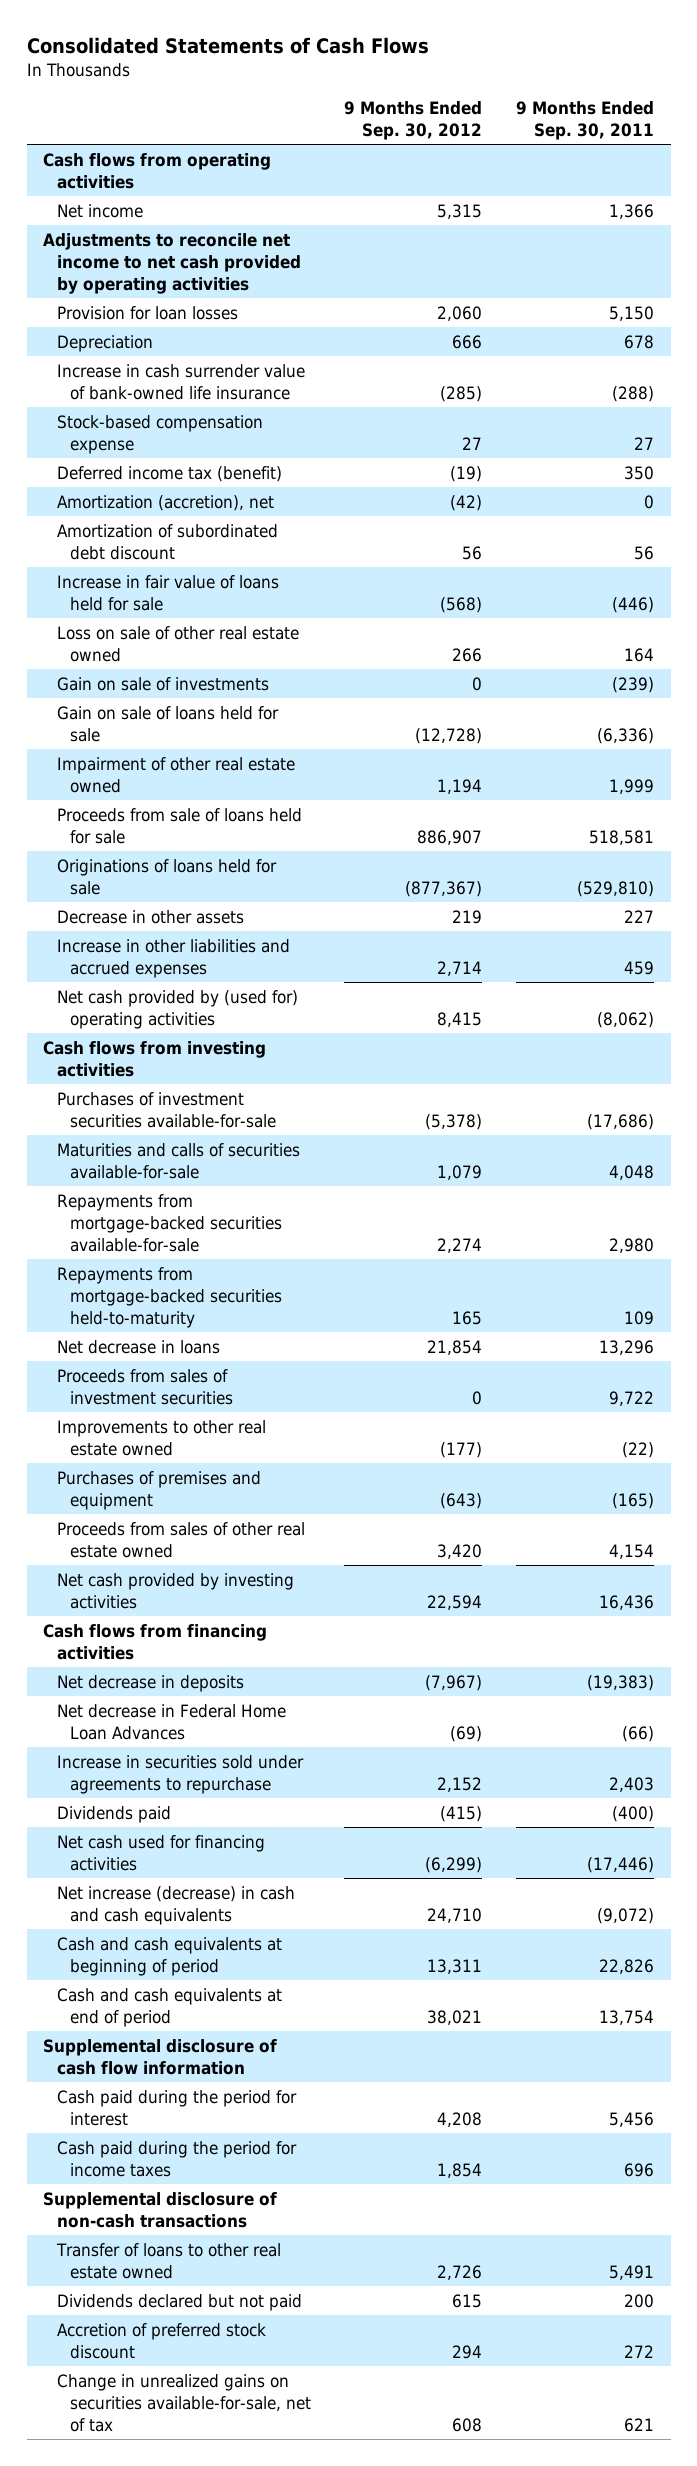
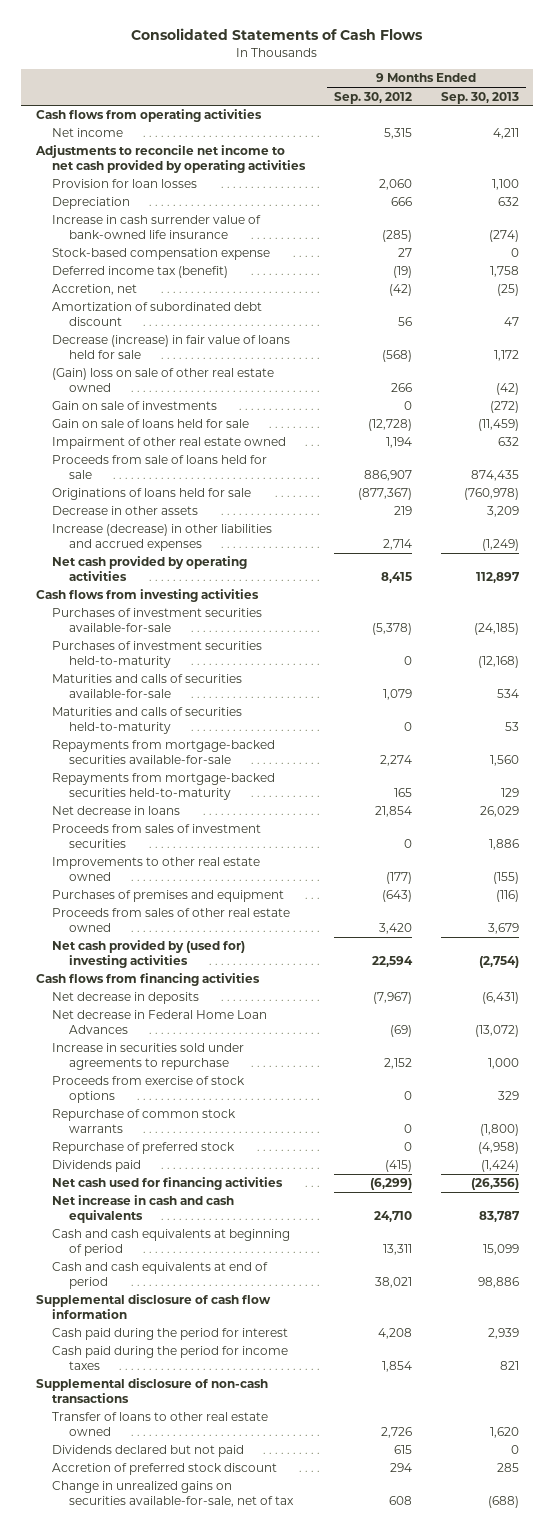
[515,100,654,140] 9 Months Ended Sep. 30, 2011 -> none
none -> [440,91,519,104] Sep. 30, 2013
[56,494,274,511] Amortization (accretion), net -> [52,284,138,296] Accretion, net
[56,574,279,611] Increase in fair value of loans held for sale -> [52,335,291,359] Decrease (increase) in fair value of loans held for sale
[56,625,299,662] Loss on sale of other real estate owned -> [52,368,275,392] (Gain) loss on sale of other real estate owned
[56,938,290,978] Increase in other liabilities and accrued expenses -> [52,524,273,551] Increase (decrease) in other liabilities and accrued expenses
[56,989,298,1029] Net cash provided by (used for) operating activities -> [52,556,248,581] Net cash provided by operating activities
none -> [52,641,263,668] Purchases of investment securities held-to-maturity
none -> [52,707,243,734] Maturities and calls of securities held-to-maturity
[56,1572,294,1609] Net cash provided by investing activities -> [52,940,246,968] Net cash provided by (used for) investing activities
none -> [52,1076,246,1103] Proceeds from exercise of stock options
none -> [52,1109,237,1133] Repurchase of common stock warrants
none -> [52,1142,236,1155] Repurchase of preferred stock
[56,1885,295,1925] Net increase (decrease) in cash and cash equivalents -> [52,1195,235,1223] Net increase in cash and cash equivalents

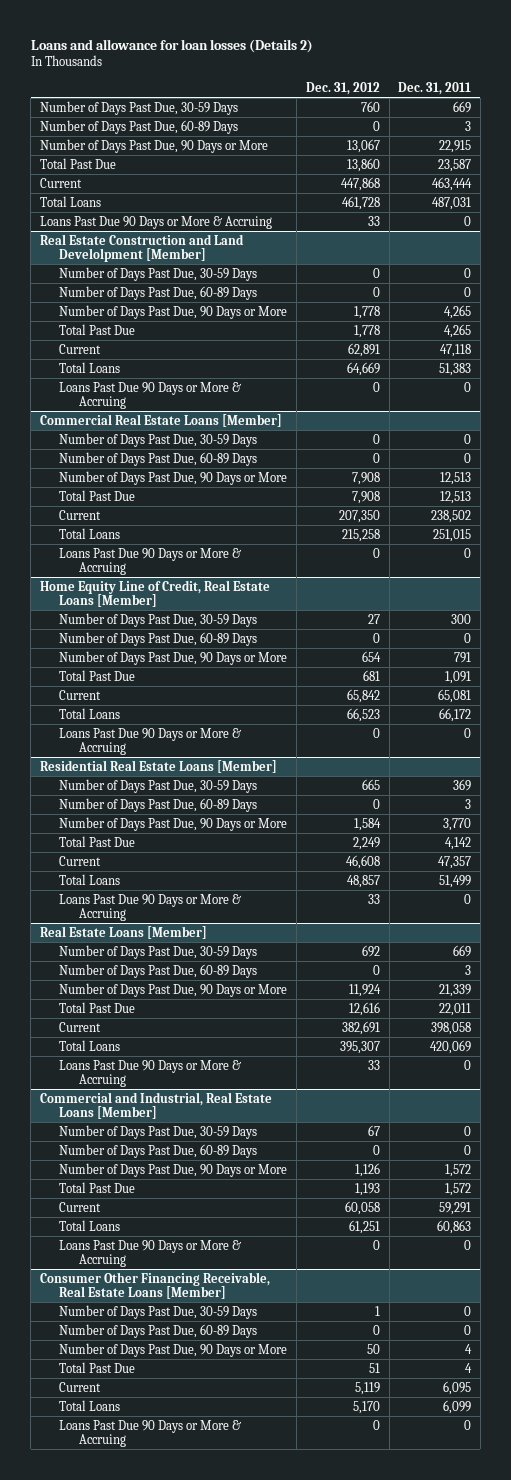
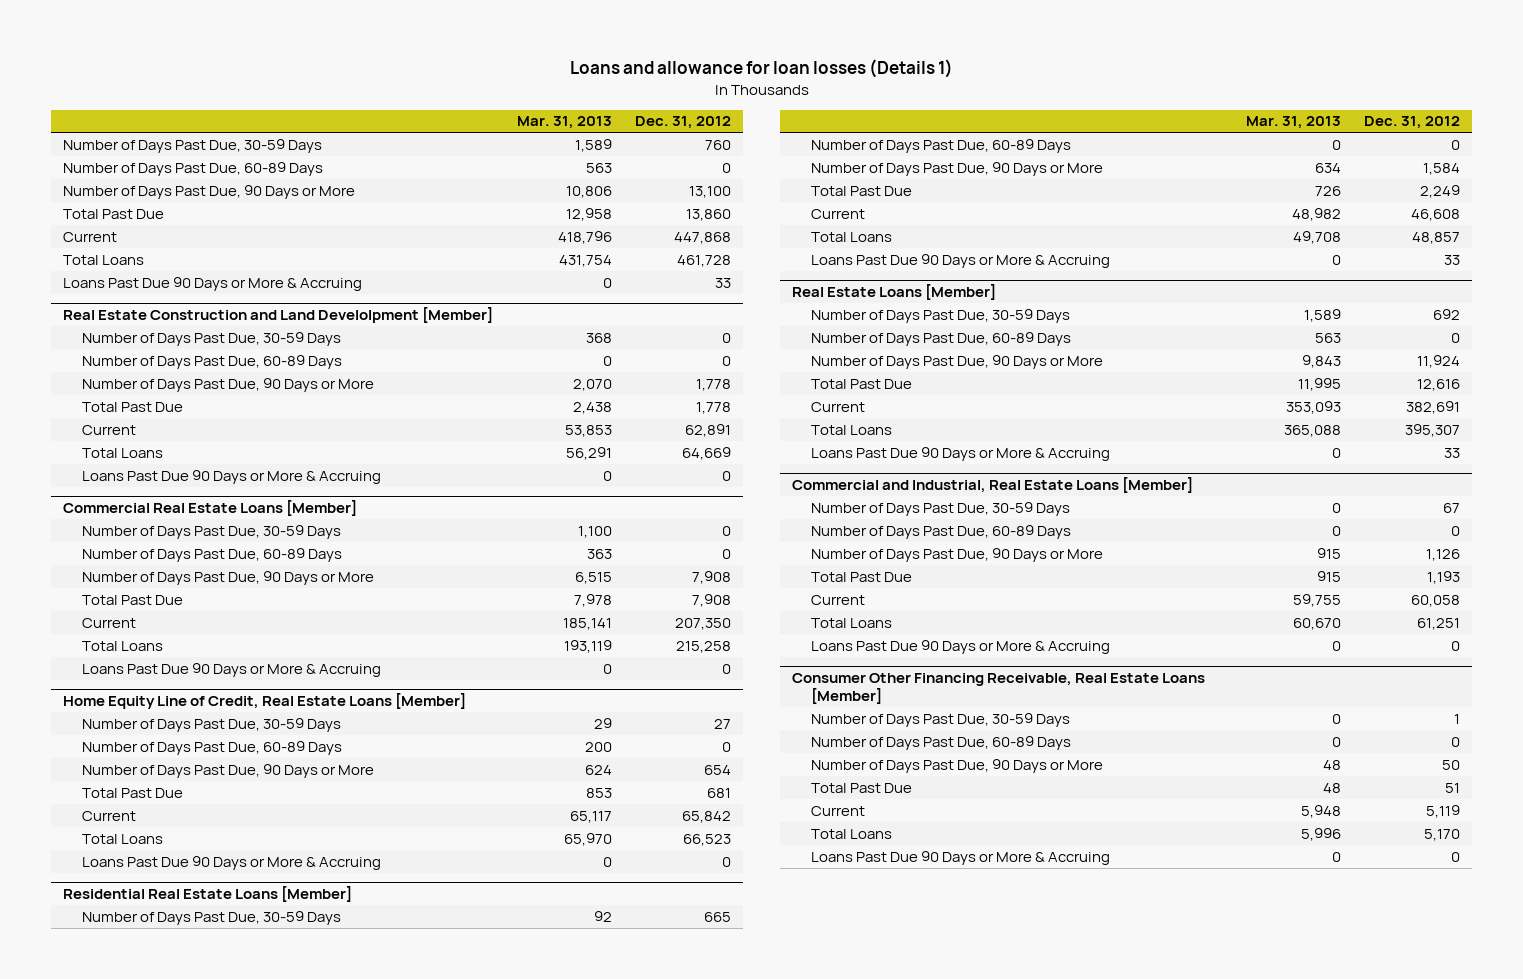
[30,38,313,53] Loans and allowance for loan losses (Details 2) -> [569,59,953,79] Loans and allowance for loan losses (Details 1)
[398,82,472,96] Dec. 31, 2011 -> none
none -> [516,116,612,130] Mar. 31, 2013
[346,138,380,153] 13,067 -> [689,185,732,198] 13,100

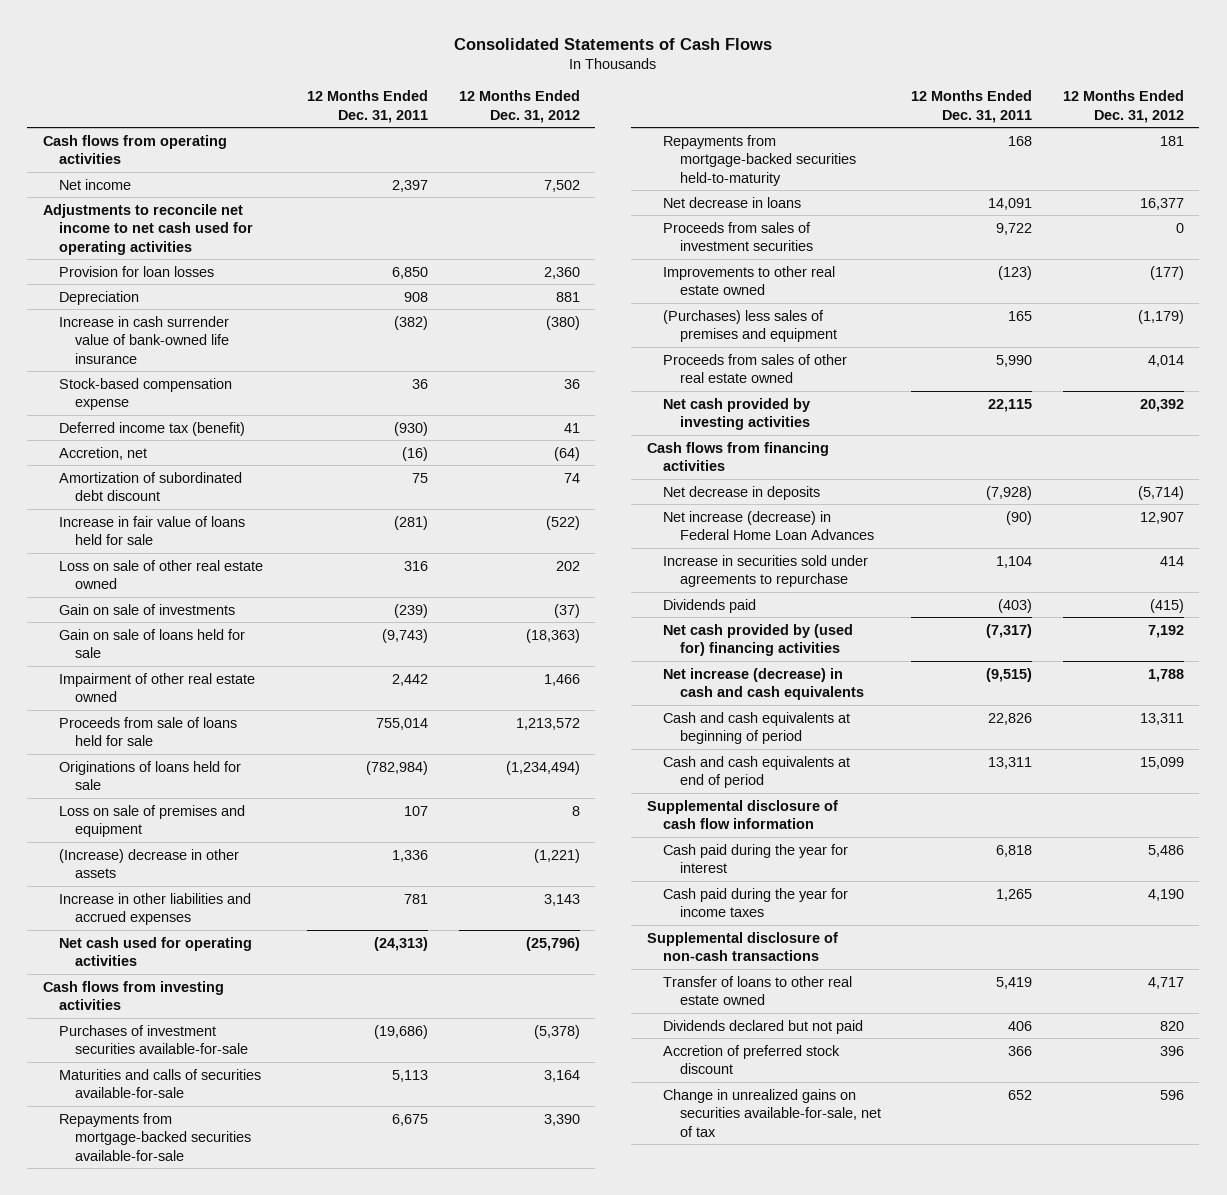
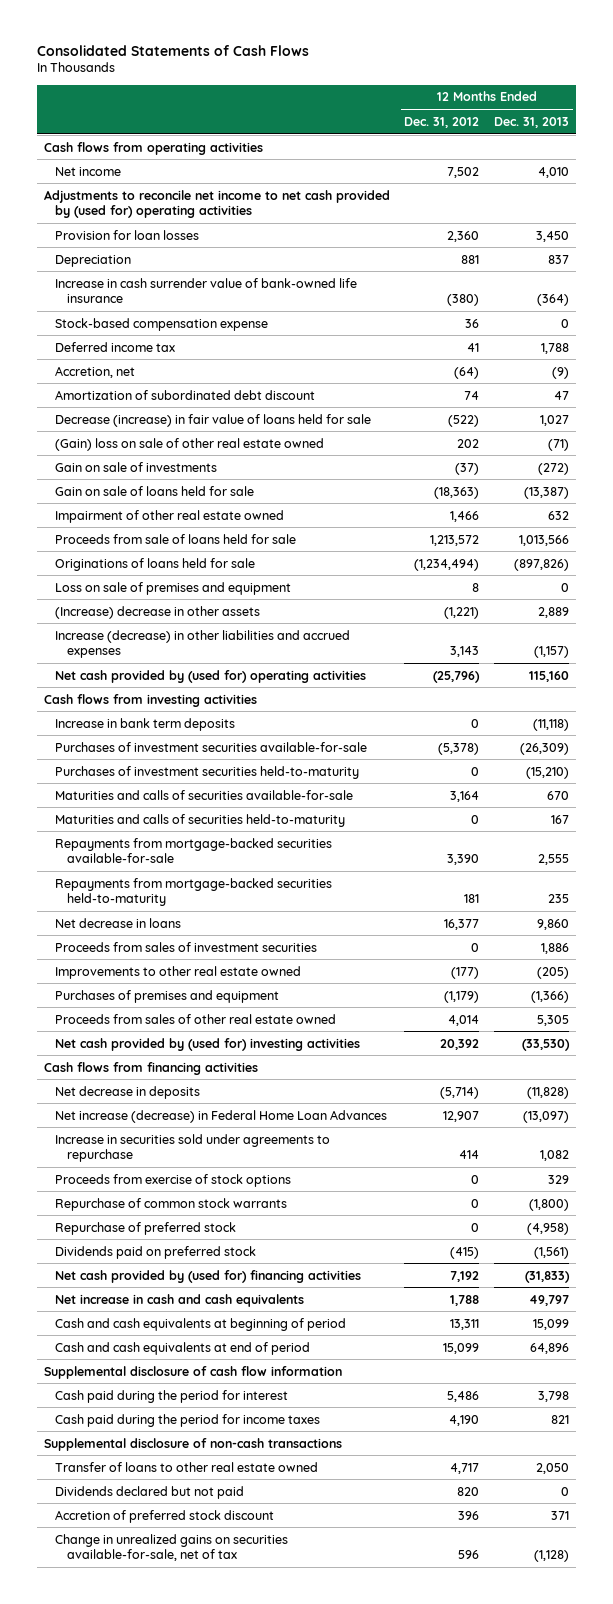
[307,90,429,123] 12 Months Ended Dec. 31, 2011 -> none
none -> [494,116,570,128] Dec. 31, 2013
[42,203,254,255] Adjustments to reconcile net income to net cash used for operating activities -> [43,189,390,218] Adjustments to reconcile net income to net cash provided by (used for) operating activities
[59,421,246,436] Deferred income tax (benefit) -> [55,341,176,352] Deferred income tax
[59,515,246,546] Increase in fair value of loans held for sale -> [55,413,372,427] Decrease (increase) in fair value of loans held for sale
[59,559,264,590] Loss on sale of other real estate owned -> [55,437,325,451] (Gain) loss on sale of other real estate owned
[59,892,252,926] Increase in other liabilities and accrued expenses -> [55,629,351,658] Increase (decrease) in other liabilities and accrued expenses
[59,936,253,967] Net cash used for operating activities -> [55,669,367,683] Net cash provided by (used for) operating activities
none -> [55,717,236,731] Increase in bank term deposits
none -> [55,765,360,779] Purchases of investment securities held-to-maturity
none -> [55,813,346,827] Maturities and calls of securities held-to-maturity
[663,309,837,343] (Purchases) less sales of premises and equipment -> [55,989,280,1003] Purchases of premises and equipment
[663,397,811,431] Net cash provided by investing activities -> [55,1037,361,1051] Net cash provided by (used for) investing activities
none -> [55,1173,292,1187] Proceeds from exercise of stock options
none -> [55,1197,288,1211] Repurchase of common stock warrants
none -> [55,1221,237,1235] Repurchase of preferred stock
[663,598,757,613] Dividends paid -> [55,1245,257,1259] Dividends paid on preferred stock
[663,667,864,701] Net increase (decrease) in cash and cash equivalents -> [55,1293,305,1307] Net increase in cash and cash equivalents
[663,843,849,874] Cash paid during the year for interest -> [55,1389,289,1403] Cash paid during the period for interest
[663,887,849,918] Cash paid during the year for income taxes -> [55,1413,321,1427] Cash paid during the period for income taxes

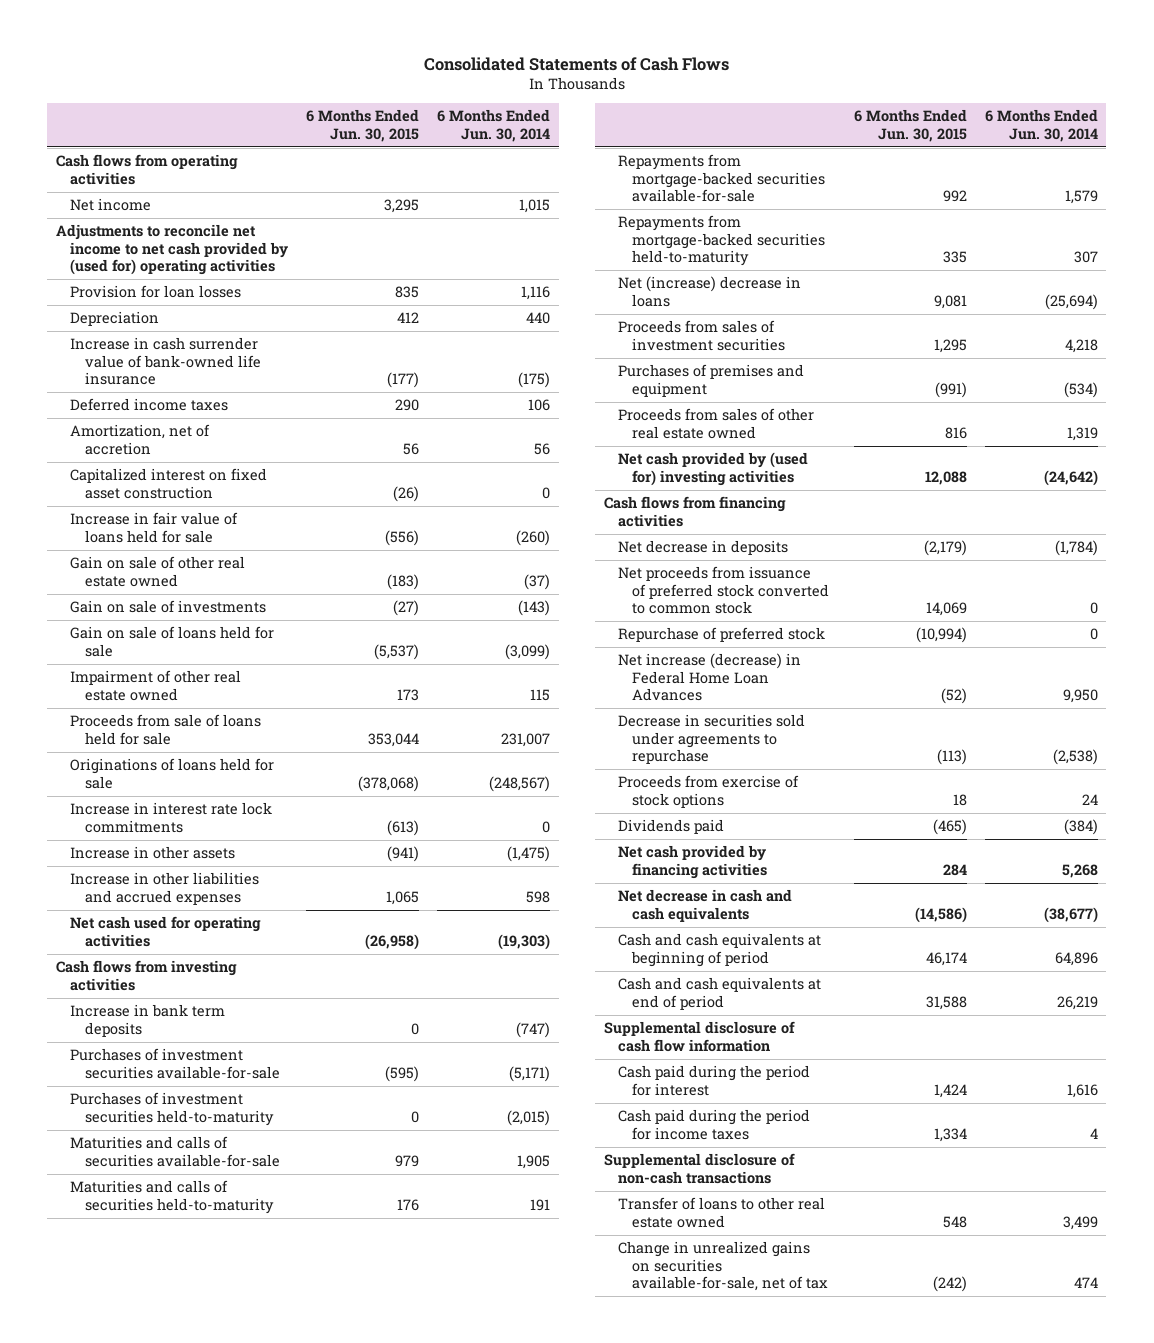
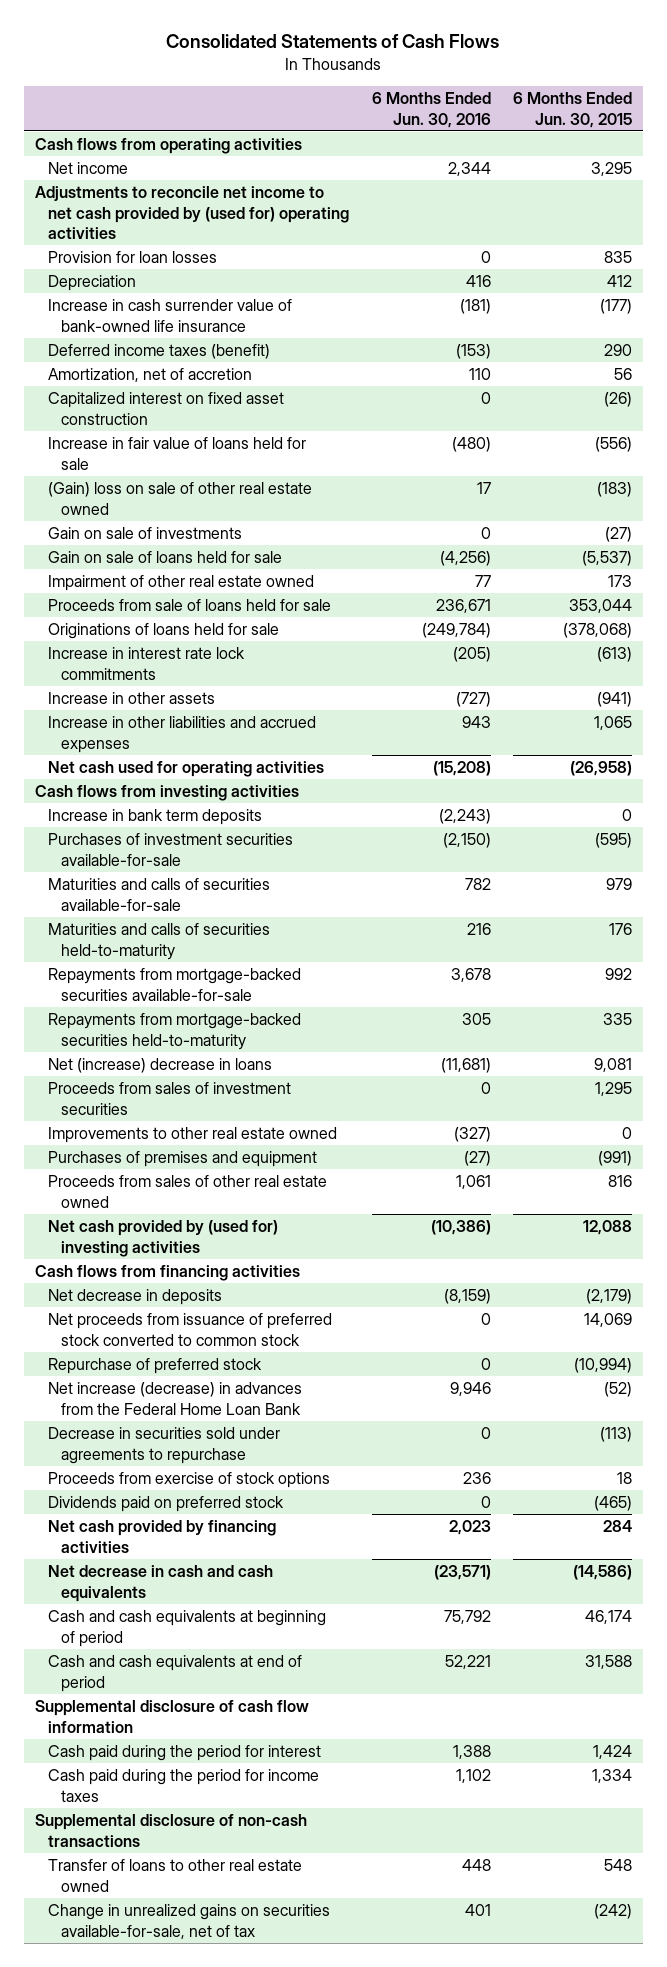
[437,109,551,142] 6 Months Ended Jun. 30, 2014 -> none
none -> [371,92,491,128] 6 Months Ended Jun. 30, 2016
[70,398,229,412] Deferred income taxes -> [48,344,271,360] Deferred income taxes (benefit)
[70,556,246,587] Gain on sale of other real estate owned -> [48,482,313,515] (Gain) loss on sale of other real estate owned
[70,1092,274,1126] Purchases of investment securities held-to-maturity -> none
none -> [48,1127,338,1144] Improvements to other real estate owned
[617,653,801,701] Net increase (decrease) in Federal Home Loan Advances -> [48,1382,303,1415] Net increase (decrease) in advances from the Federal Home Loan Bank
[617,819,724,835] Dividends paid -> [48,1496,285,1513] Dividends paid on preferred stock

